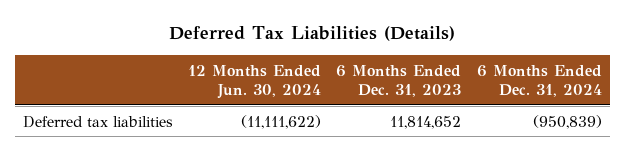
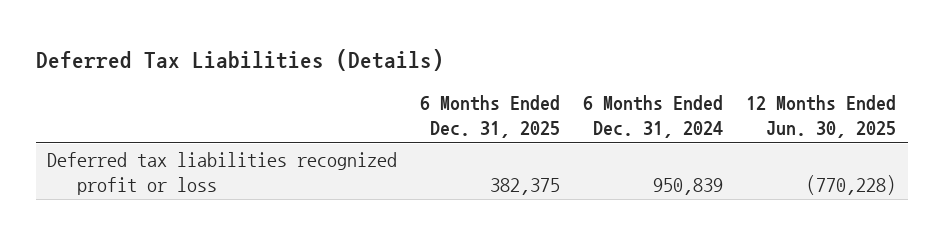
[187,64,321,100] 12 Months Ended Jun. 30, 2024 -> none
[336,64,462,98] 6 Months Ended Dec. 31, 2023 -> none
none -> [420,95,561,138] 6 Months Ended Dec. 31, 2025
none -> [746,95,897,138] 12 Months Ended Jun. 30, 2025
[23,115,174,128] Deferred tax liabilities -> [47,151,398,195] Deferred tax liabilities recognized profit or loss
[532,114,602,129] (950,839) -> [653,177,724,195] 950,839

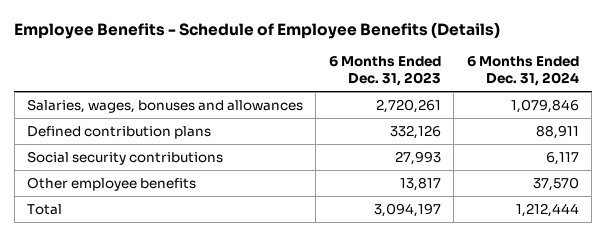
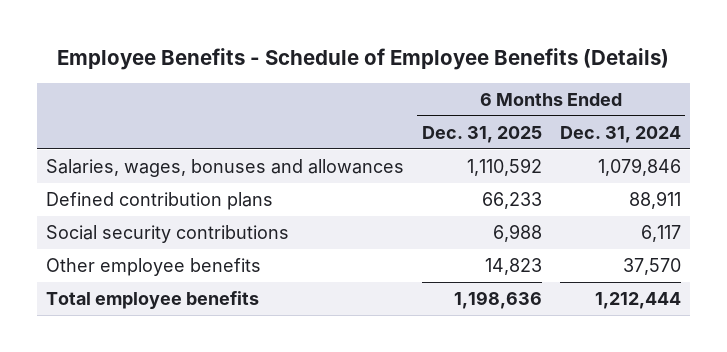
[328,56,441,87] 6 Months Ended Dec. 31, 2023 -> none
none -> [421,125,542,143] Dec. 31, 2025
[27,203,63,215] Total -> [45,291,259,310] Total employee benefits

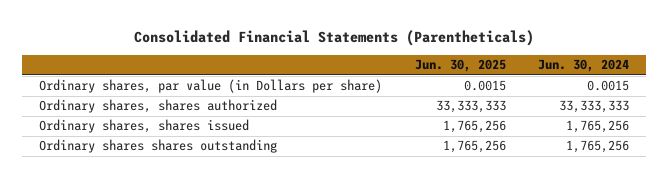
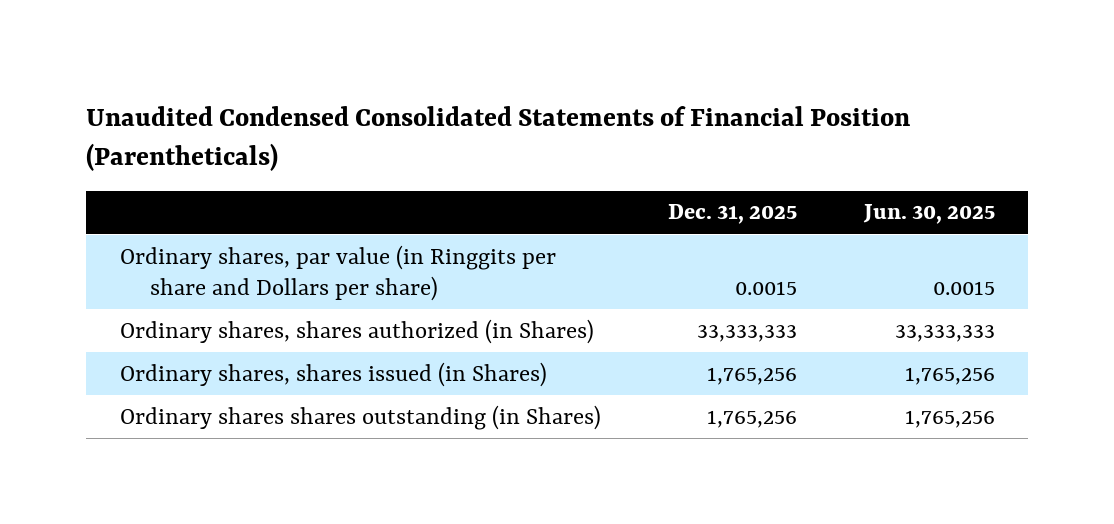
[134,30,535,47] Consolidated Financial Statements (Parentheticals) -> [85,105,910,172] Unaudited Condensed Consolidated Statements of Financial Position (Parentheticals)
[538,59,630,73] Jun. 30, 2024 -> none
none -> [667,204,797,225] Dec. 31, 2025
[38,79,382,94] Ordinary shares, par value (in Dollars per share) -> [119,244,556,301] Ordinary shares, par value (in Ringgits per share and Dollars per share)
[38,99,277,114] Ordinary shares, shares authorized -> [119,318,594,344] Ordinary shares, shares authorized (in Shares)
[38,119,249,134] Ordinary shares, shares issued -> [119,361,547,387] Ordinary shares, shares issued (in Shares)
[38,139,277,154] Ordinary shares shares outstanding -> [119,404,601,430] Ordinary shares shares outstanding (in Shares)

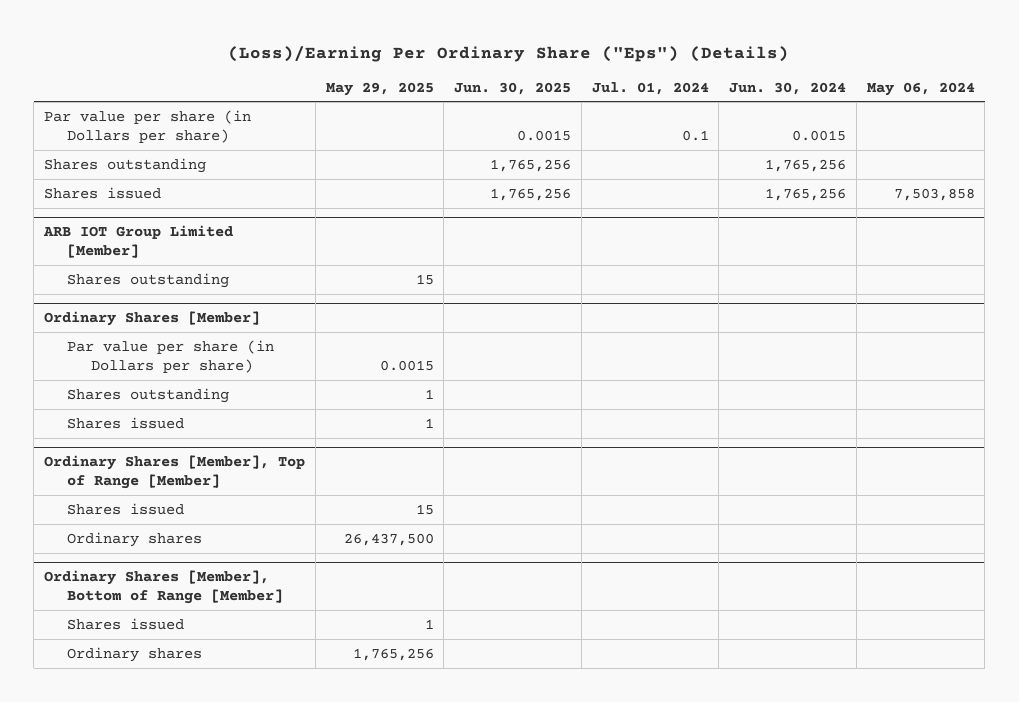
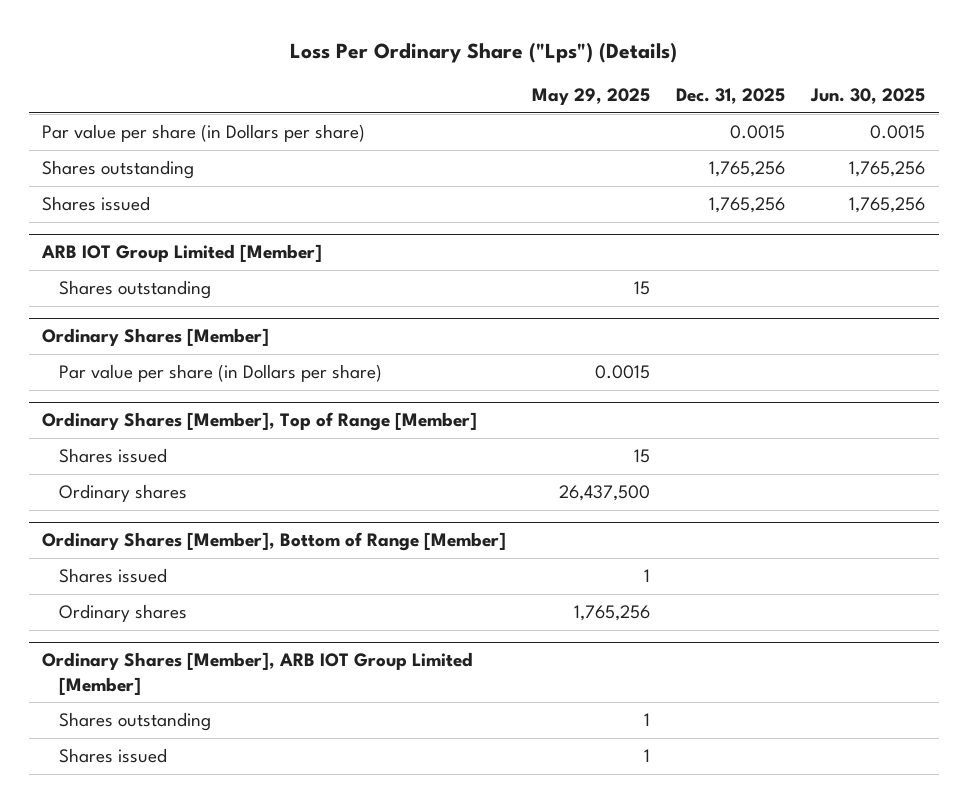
[228,45,790,62] (Loss)/Earning Per Ordinary Share ("Eps") (Details) -> [289,42,677,64] Loss Per Ordinary Share ("Lps") (Details)
[591,81,709,95] Jul. 01, 2024 -> none
[729,81,847,95] Jun. 30, 2024 -> none
[866,81,975,96] May 06, 2024 -> none
none -> [676,88,786,105] Dec. 31, 2025
[67,387,230,403] Shares outstanding -> none
[67,416,185,429] Shares issued -> none
none -> [42,652,474,695] Ordinary Shares [Member], ARB IOT Group Limited [Member]
none -> [58,712,211,732] Shares outstanding
none -> [58,748,167,764] Shares issued

